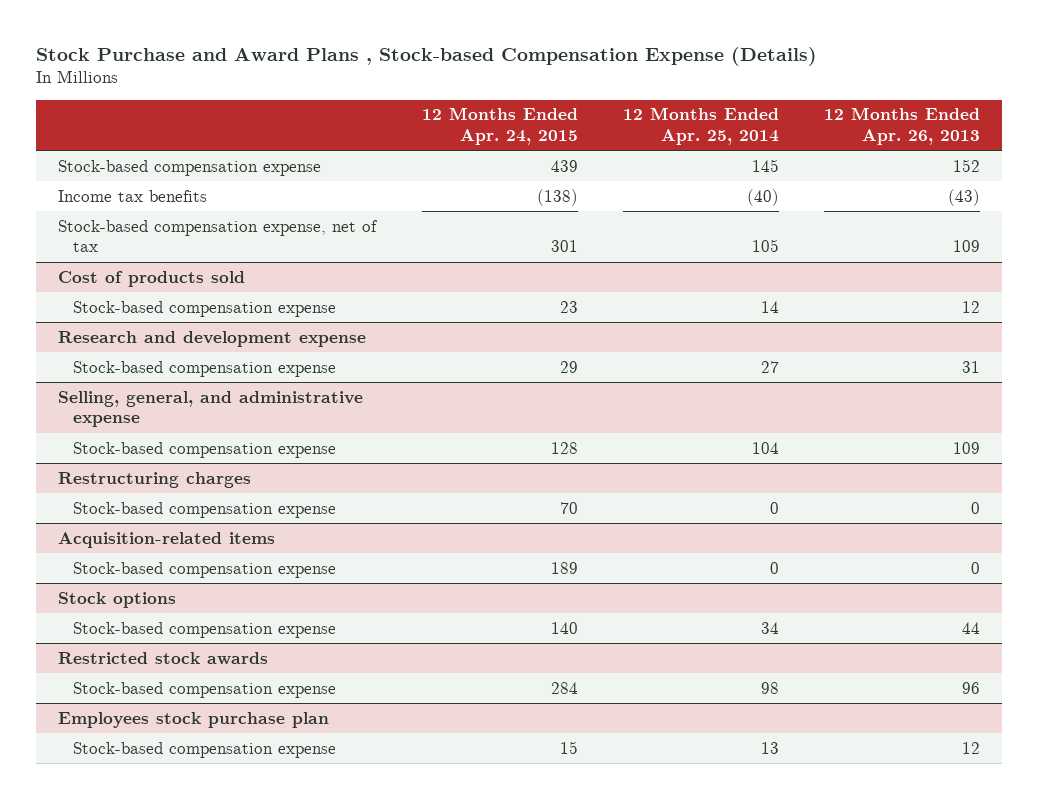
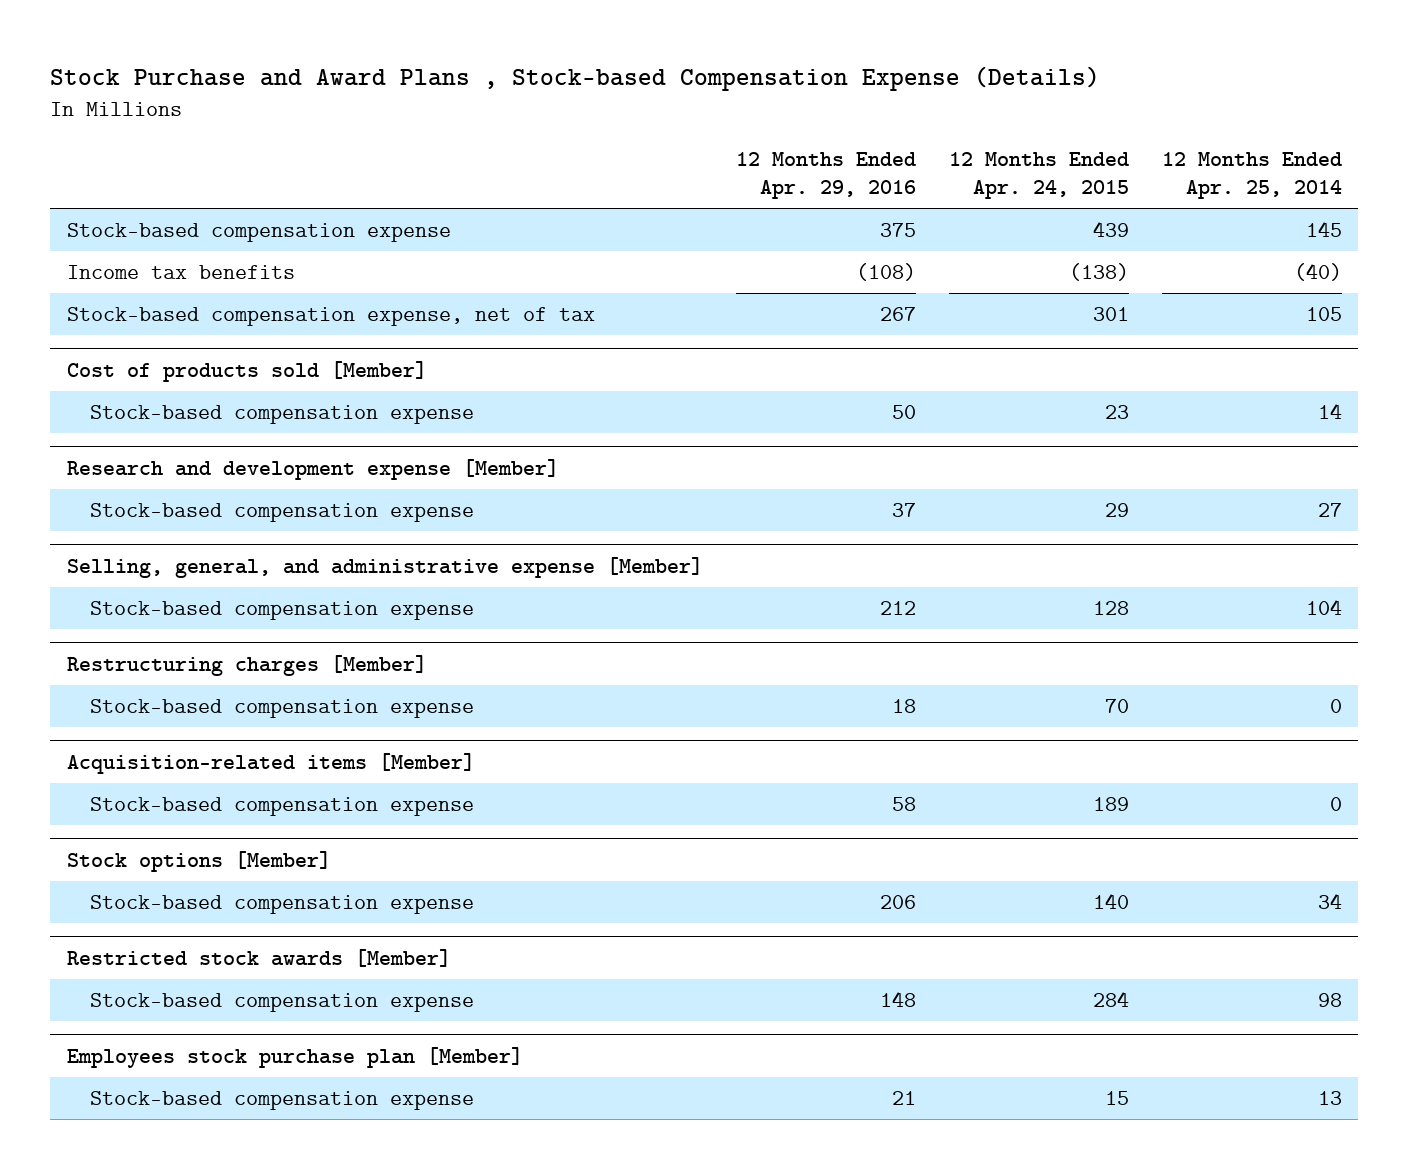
[823,107,980,145] 12 Months Ended Apr. 26, 2013 -> none
none -> [735,152,916,200] 12 Months Ended Apr. 29, 2016
[58,270,246,287] Cost of products sold -> [66,361,427,383] Cost of products sold [Member]
[58,330,367,347] Research and development expense -> [66,459,559,481] Research and development expense [Member]
[58,390,364,428] Selling, general, and administrative expense -> [66,557,703,579] Selling, general, and administrative expense [Member]
[58,471,252,488] Restructuring charges -> [66,655,427,677] Restructuring charges [Member]
[58,531,276,548] Acquisition-related items -> [66,753,475,775] Acquisition-related items [Member]
[58,591,177,608] Stock options -> [66,851,331,873] Stock options [Member]
[58,651,269,665] Restricted stock awards -> [66,949,451,968] Restricted stock awards [Member]
[58,711,330,728] Employees stock purchase plan -> [66,1047,523,1069] Employees stock purchase plan [Member]

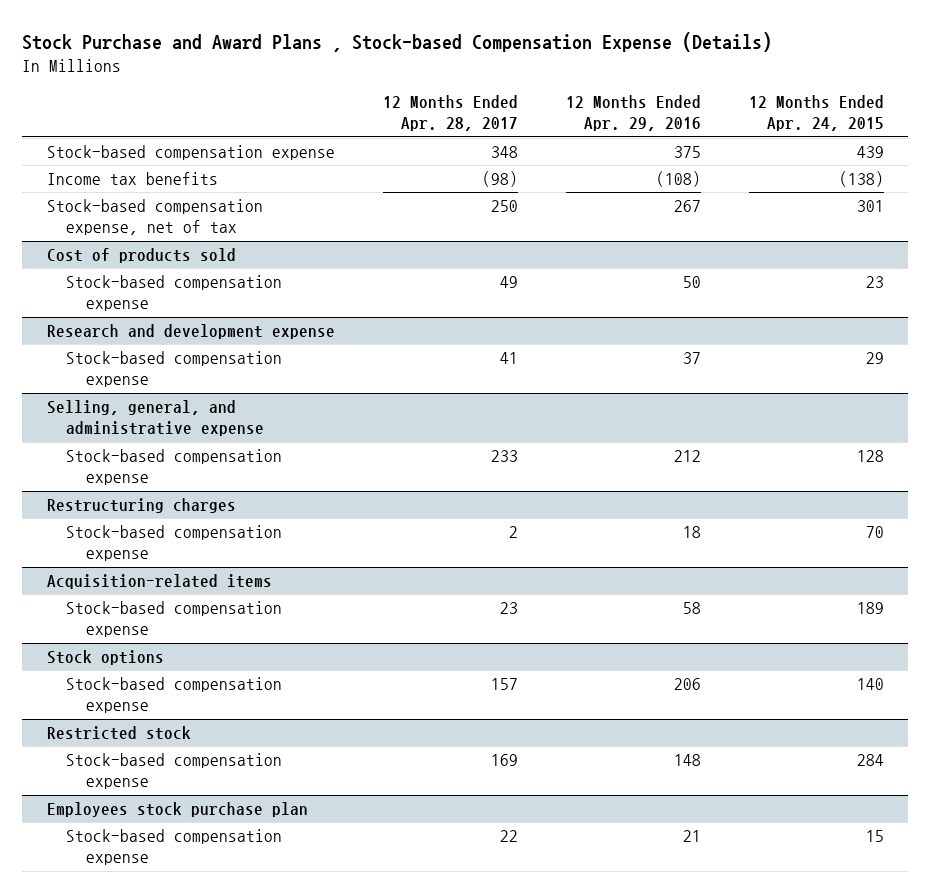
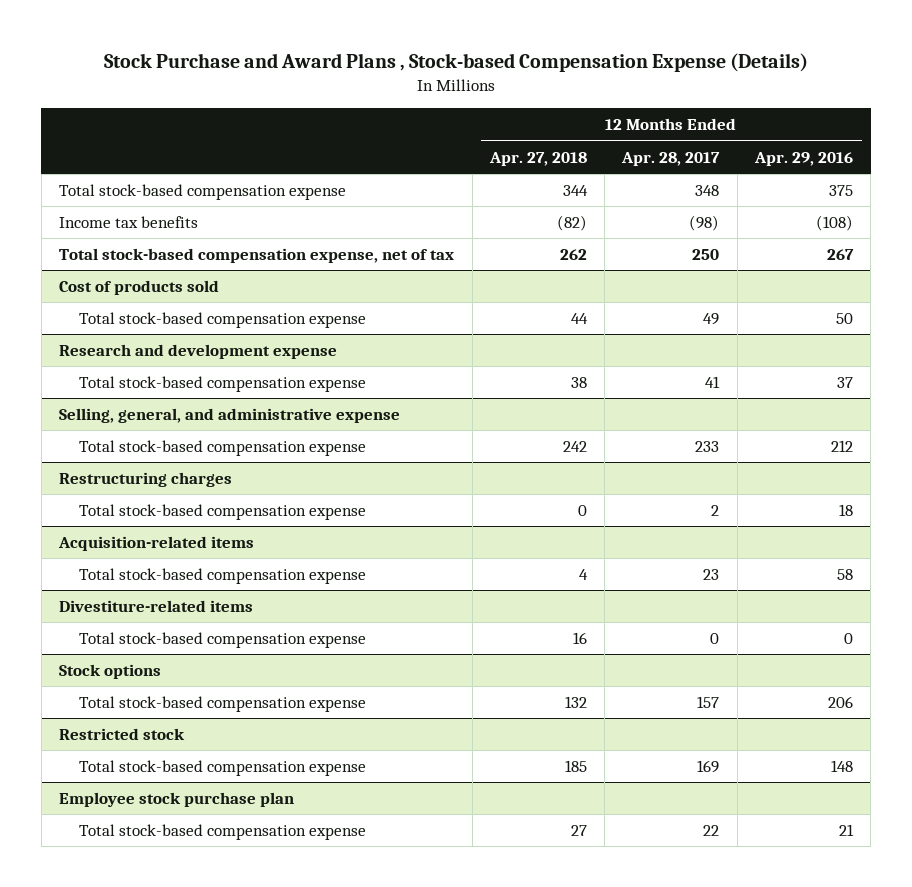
[749,94,885,132] 12 Months Ended Apr. 24, 2015 -> none
none -> [488,151,587,166] Apr. 27, 2018
[46,144,335,160] Stock-based compensation expense -> [59,184,347,201] Total stock-based compensation expense
[46,198,263,236] Stock-based compensation expense, net of tax -> [59,248,455,264] Total stock-based compensation expense, net of tax
[66,274,283,312] Stock-based compensation expense -> [79,312,367,329] Total stock-based compensation expense
[66,350,283,388] Stock-based compensation expense -> [79,376,367,393] Total stock-based compensation expense
[66,448,283,486] Stock-based compensation expense -> [79,440,367,457] Total stock-based compensation expense
[66,524,283,562] Stock-based compensation expense -> [79,504,367,521] Total stock-based compensation expense
[66,600,283,638] Stock-based compensation expense -> [79,568,367,585] Total stock-based compensation expense
none -> [59,600,254,613] Divestiture-related items
none -> [79,632,367,649] Total stock-based compensation expense
[66,676,283,714] Stock-based compensation expense -> [79,696,367,713] Total stock-based compensation expense
[66,752,283,790] Stock-based compensation expense -> [79,760,367,777] Total stock-based compensation expense
[46,801,308,817] Employees stock purchase plan -> [59,792,295,808] Employee stock purchase plan
[66,828,283,866] Stock-based compensation expense -> [79,824,367,841] Total stock-based compensation expense

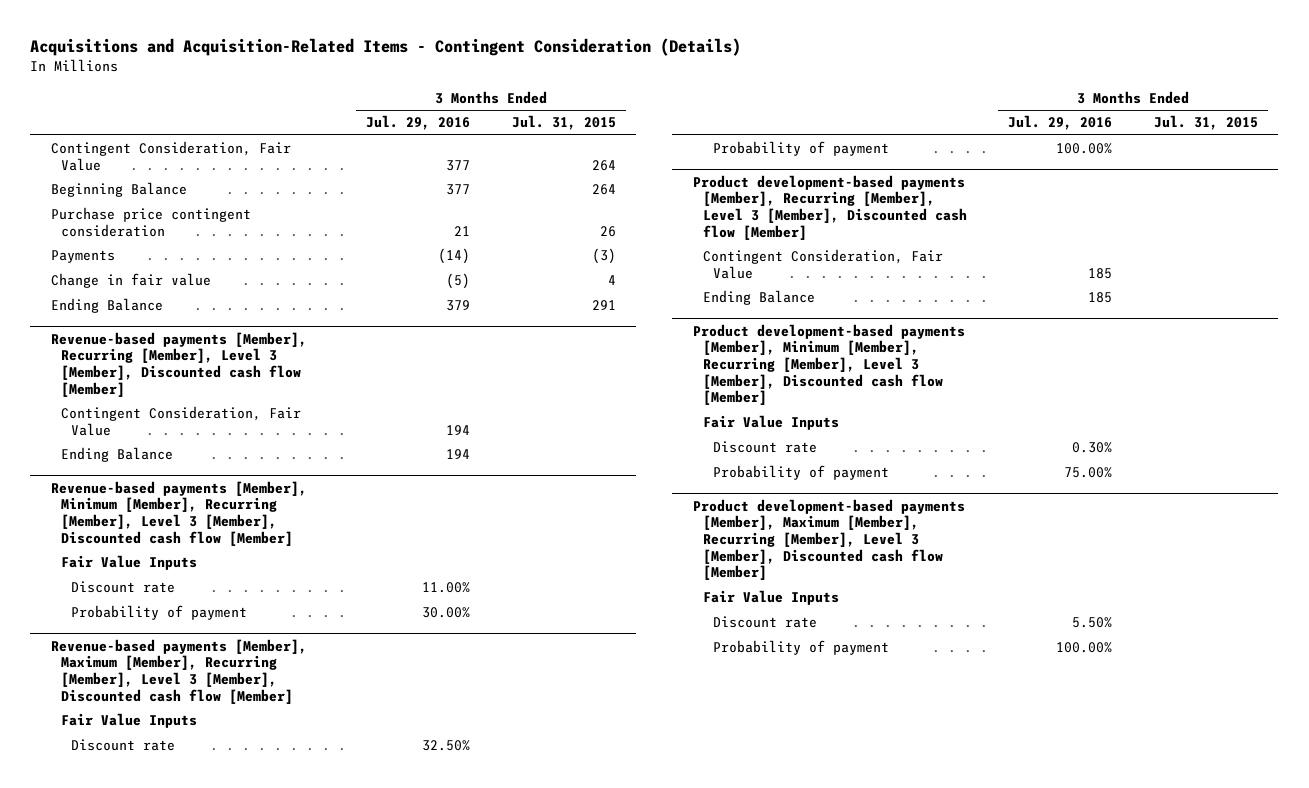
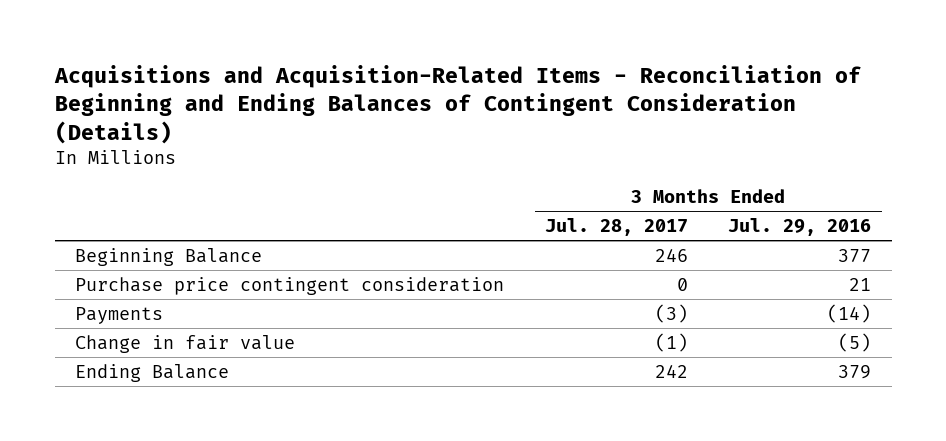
[30,38,742,57] Acquisitions and Acquisition-Related Items - Contingent Consideration (Details) -> [53,64,861,144] Acquisitions and Acquisition-Related Items - Reconciliation of Beginning and Ending Balances of Contingent Consideration (Details)
[511,115,616,131] Jul. 31, 2015 -> none
none -> [544,218,688,237] Jul. 28, 2017
[50,141,291,171] Contingent Consideration, Fair Value -> none
[50,331,307,397] Revenue-based payments [Member], Recurring [Member], Level 3 [Member], Discounted cash flow [Member] -> none
[60,406,301,436] Contingent Consideration, Fair Value -> none
[60,447,173,463] Ending Balance -> none
[50,480,307,546] Revenue-based payments [Member], Minimum [Member], Recurring [Member], Level 3 [Member], Discounted cash flow [Member] -> none
[60,555,197,571] Fair Value Inputs -> none
[70,581,175,594] Discount rate -> none
[70,605,247,621] Probability of payment -> none
[50,638,307,704] Revenue-based payments [Member], Maximum [Member], Recurring [Member], Level 3 [Member], Discounted cash flow [Member] -> none
[60,713,197,729] Fair Value Inputs -> none
[70,739,175,752] Discount rate -> none
[712,141,889,157] Probability of payment -> none
[692,174,967,240] Product development-based payments [Member], Recurring [Member], Level 3 [Member], Discounted cash flow [Member] -> none
[702,249,943,279] Contingent Consideration, Fair Value -> none
[702,290,815,306] Ending Balance -> none
[692,323,965,406] Product development-based payments [Member], Minimum [Member], Recurring [Member], Level 3 [Member], Discounted cash flow [Member] -> none
[702,415,839,431] Fair Value Inputs -> none
[712,441,817,454] Discount rate -> none
[712,465,889,481] Probability of payment -> none
[692,498,965,581] Product development-based payments [Member], Maximum [Member], Recurring [Member], Level 3 [Member], Discounted cash flow [Member] -> none
[702,590,839,606] Fair Value Inputs -> none
[712,616,817,629] Discount rate -> none
[712,640,889,656] Probability of payment -> none

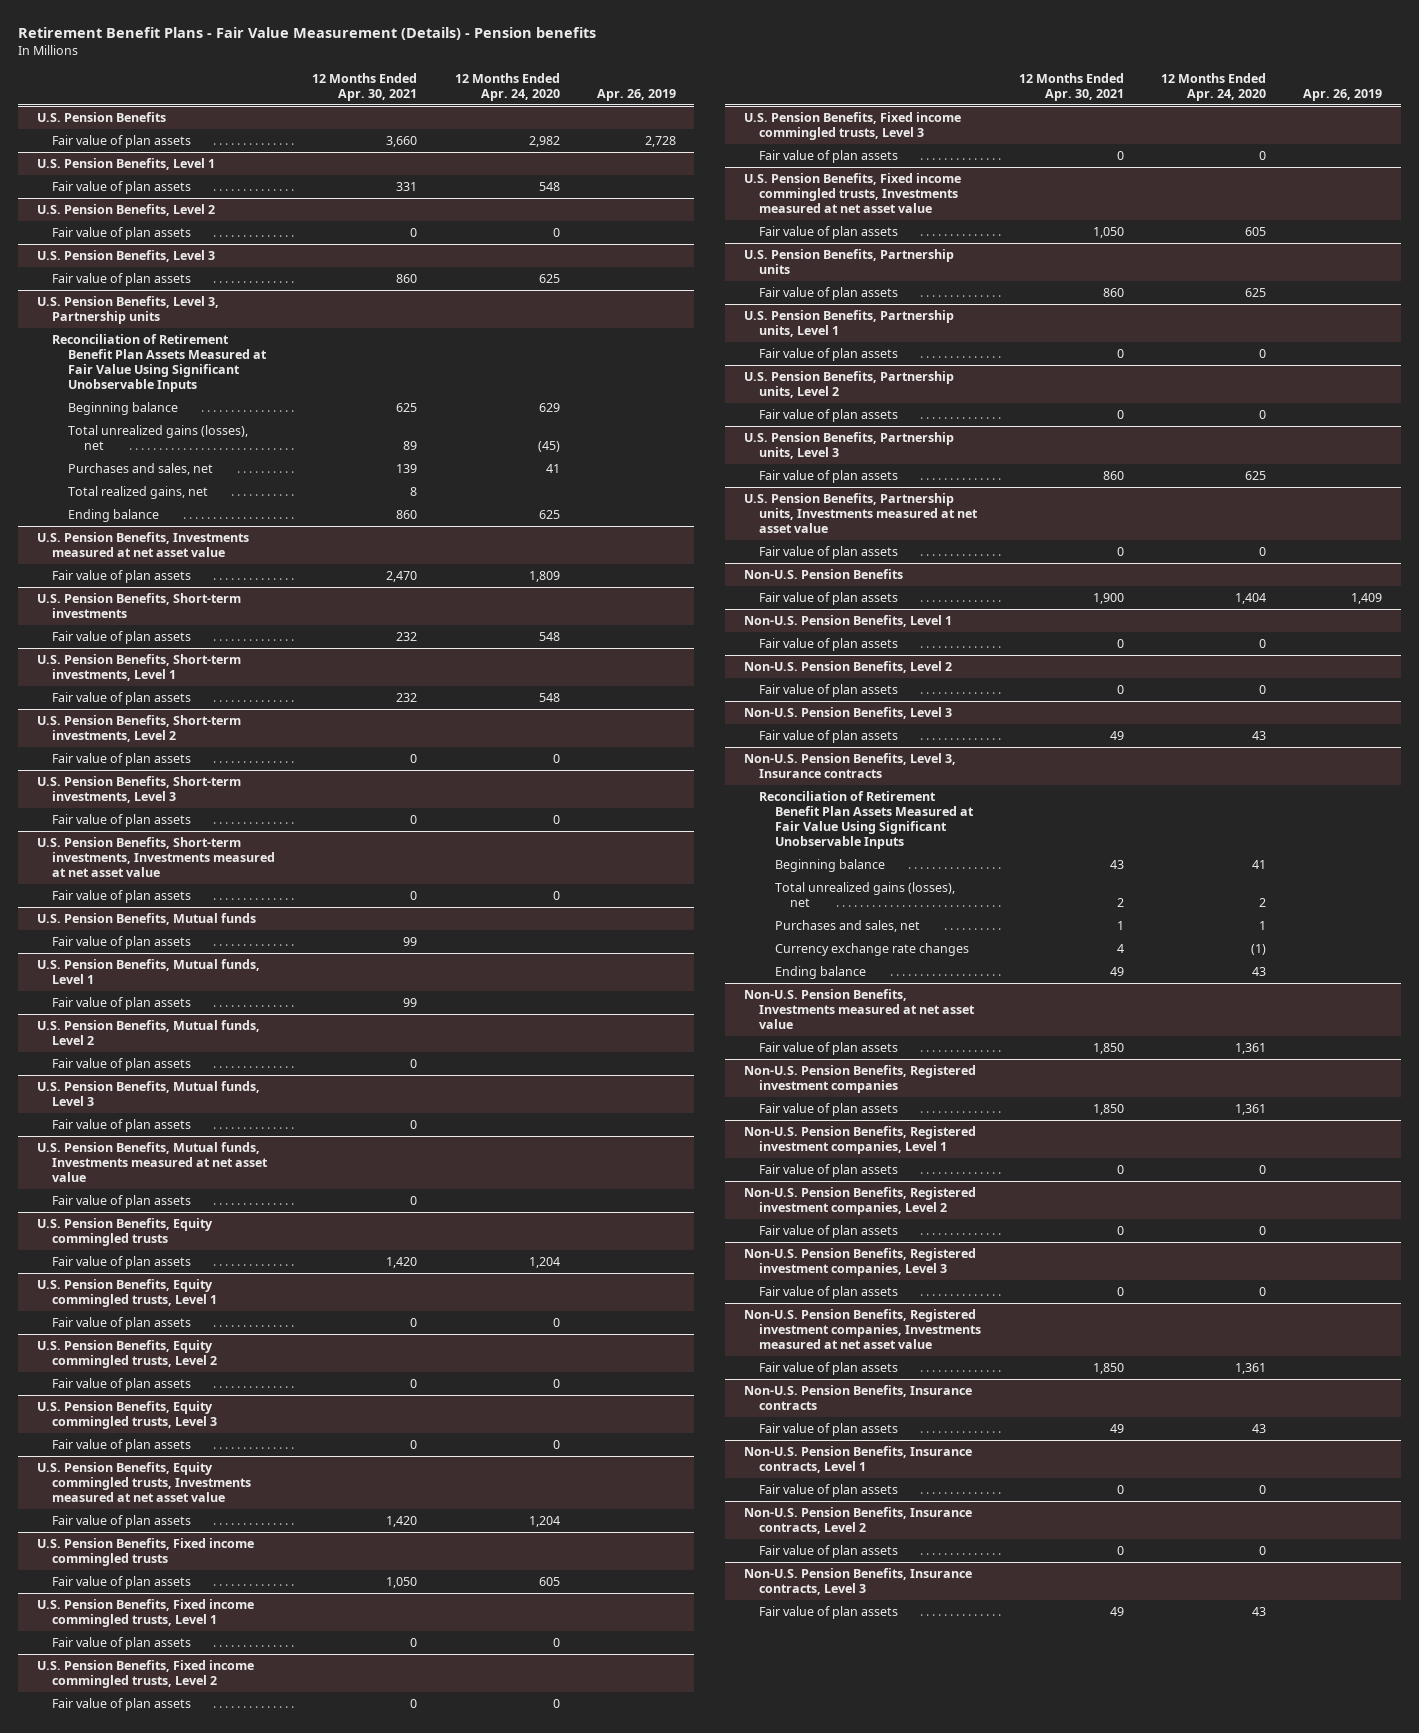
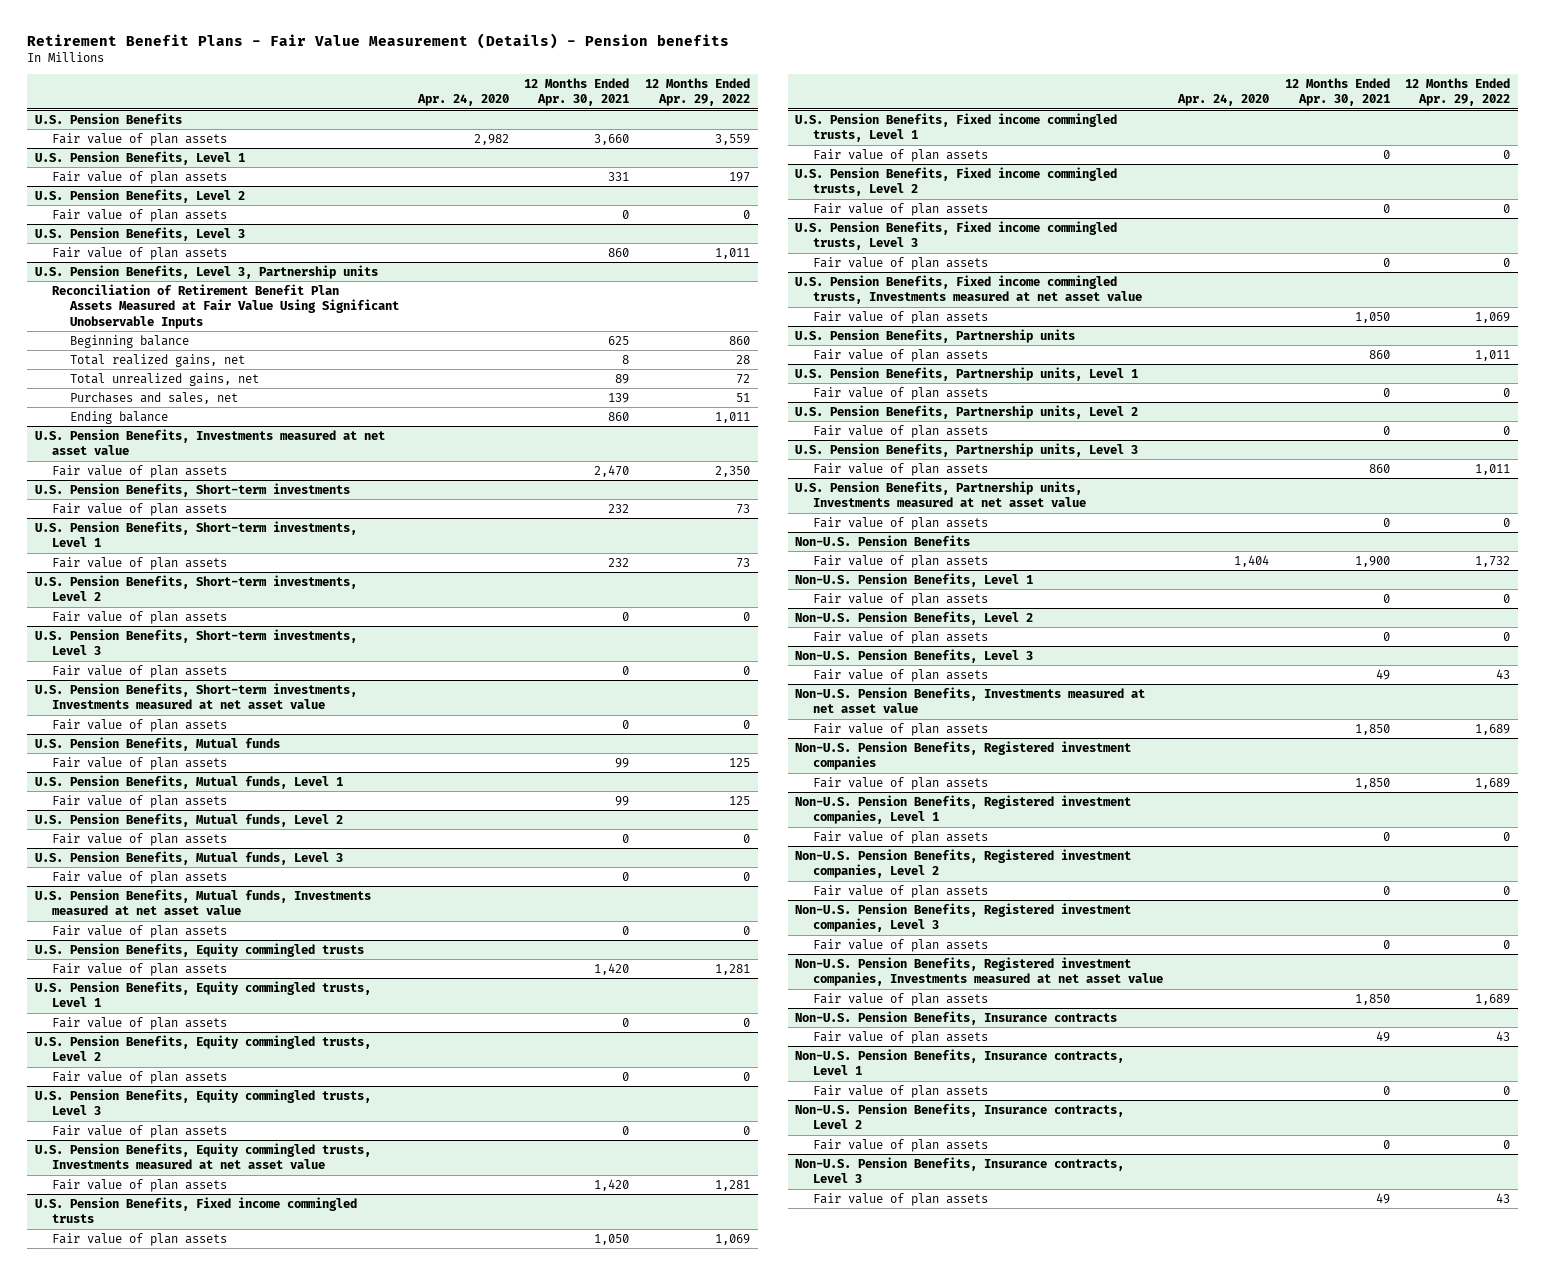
[454,72,560,101] 12 Months Ended Apr. 24, 2020 -> none
[596,88,676,101] Apr. 26, 2019 -> none
none -> [416,94,509,107] Apr. 24, 2020
none -> [644,78,750,107] 12 Months Ended Apr. 29, 2022
[67,424,248,450] Total unrealized gains (losses), net -> none
none -> [69,372,259,386] Total unrealized gains, net
[67,462,213,475] Purchases and sales, net -> [69,391,238,404] Purchases and sales, net
[743,752,956,778] Non-U.S. Pension Benefits, Level 3, Insurance contracts -> none
[759,790,974,849] Reconciliation of Retirement Benefit Plan Assets Measured at Fair Value Using Significant Unobservable Inputs -> none
[774,858,885,872] Beginning balance -> none
[774,881,955,907] Total unrealized gains (losses), net -> none
[774,919,920,932] Purchases and sales, net -> none
[774,942,969,956] Currency exchange rate changes -> none
[774,965,866,979] Ending balance -> none

